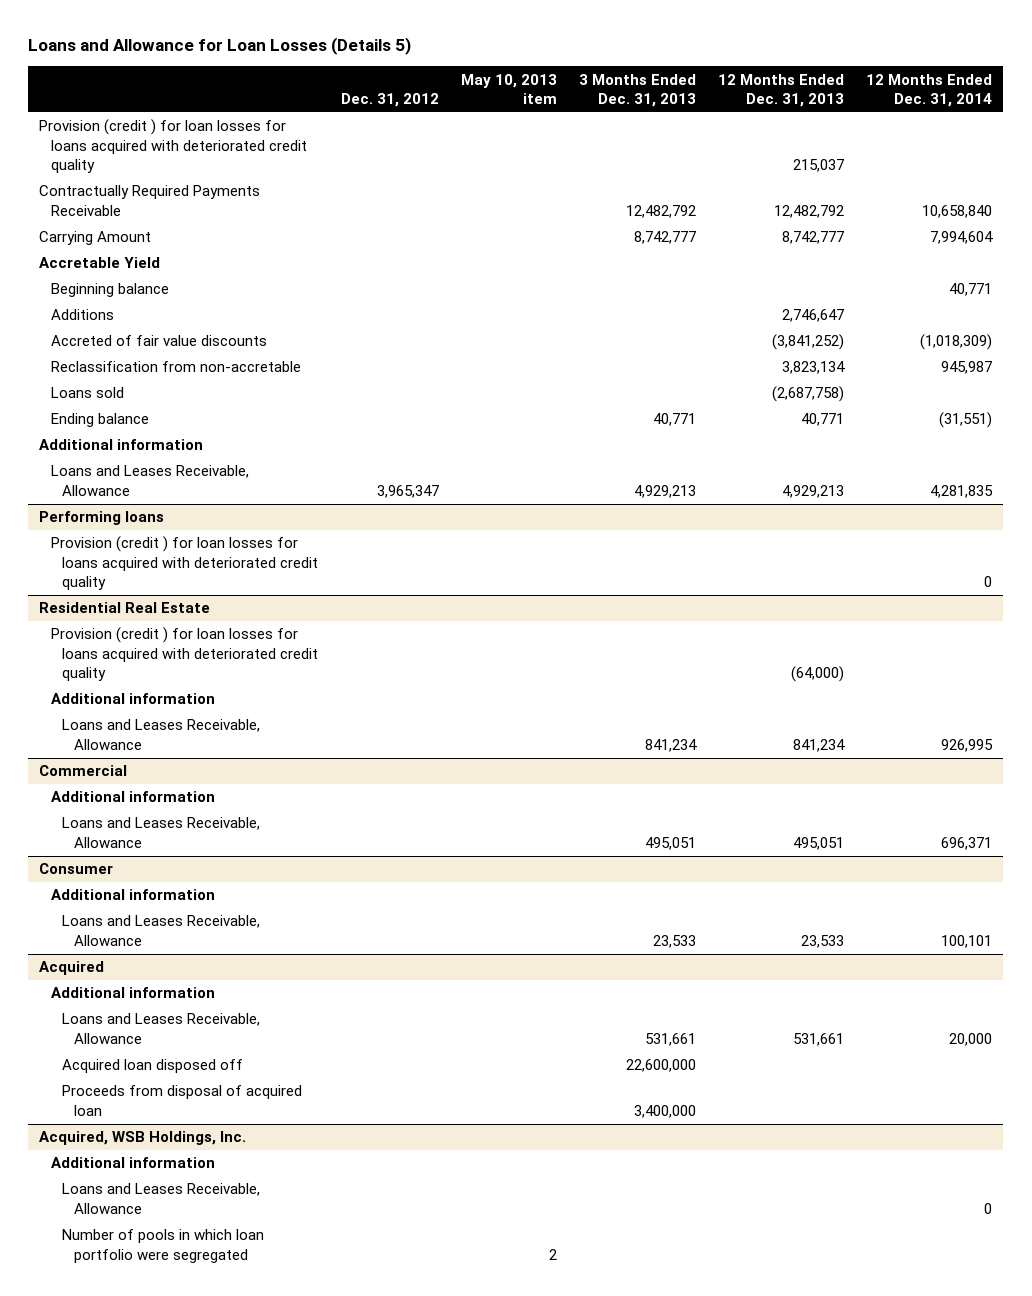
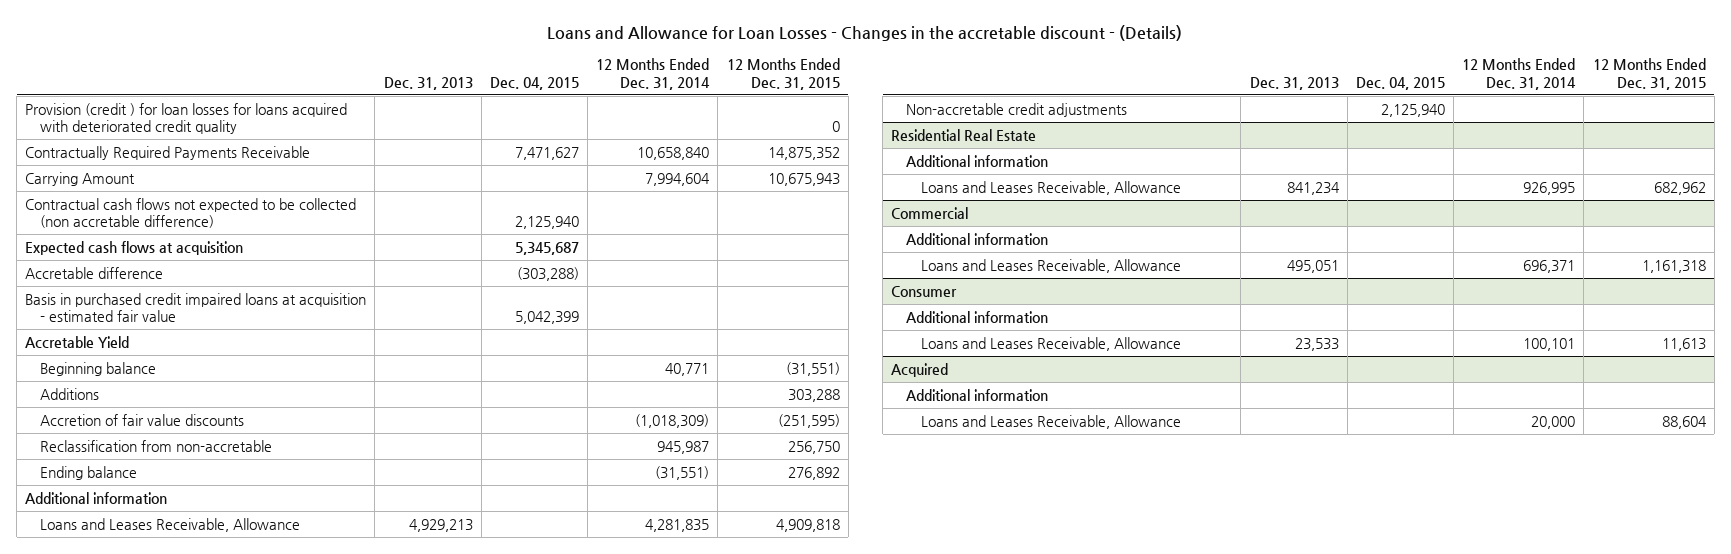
[28,37,412,56] Loans and Allowance for Loan Losses (Details 5) -> [547,24,1183,41] Loans and Allowance for Loan Losses - Changes in the accretable discount - (Details)
[340,92,439,107] Dec. 31, 2012 -> none
[460,73,557,104] May 10, 2013 item -> none
[578,73,696,107] 3 Months Ended Dec. 31, 2013 -> none
[718,73,845,107] 12 Months Ended Dec. 31, 2013 -> none
none -> [383,76,473,90] Dec. 31, 2013
none -> [489,76,579,90] Dec. 04, 2015
none -> [726,58,840,90] 12 Months Ended Dec. 31, 2015
none -> [25,197,357,229] Contractual cash flows not expected to be collected (non accretable difference)
none -> [25,240,244,255] Expected cash flows at acquisition
none -> [25,266,164,279] Accretable difference
none -> [25,292,367,323] Basis in purchased credit impaired loans at acquisition - estimated fair value
[50,335,267,347] Accreted of fair value discounts -> [40,413,245,426] Accretion of fair value discounts
[50,387,124,399] Loans sold -> none
[39,511,165,526] Performing loans -> none
[50,536,319,590] Provision (credit ) for loan losses for loans acquired with deteriorated credit quality -> none
none -> [906,102,1128,117] Non-accretable credit adjustments
[50,627,319,681] Provision (credit ) for loan losses for loans acquired with deteriorated credit quality -> none
[62,1059,244,1074] Acquired loan disposed off -> none
[62,1085,303,1116] Proceeds from disposal of acquired loan -> none
[39,1131,247,1146] Acquired, WSB Holdings, Inc. -> none
[50,1157,215,1169] Additional information -> none
[62,1183,261,1214] Loans and Leases Receivable, Allowance -> none
[62,1229,265,1263] Number of pools in which loan portfolio were segregated -> none

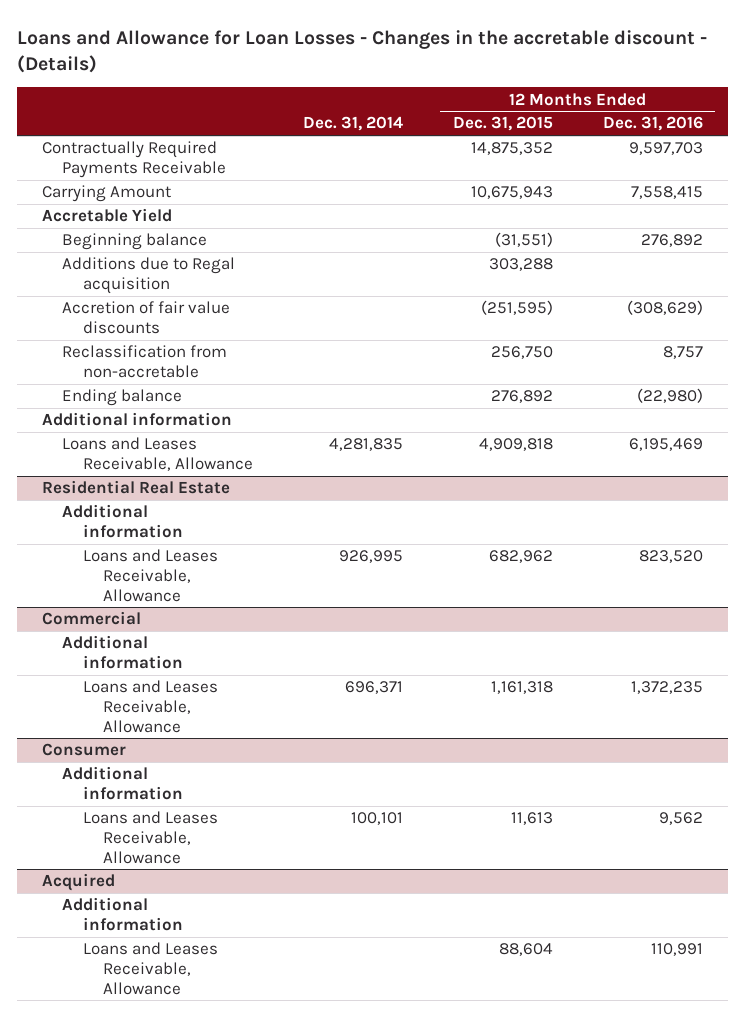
[383,76,473,90] Dec. 31, 2013 -> none
[489,76,579,90] Dec. 04, 2015 -> none
[596,58,711,90] 12 Months Ended Dec. 31, 2014 -> none
none -> [302,116,403,132] Dec. 31, 2014
none -> [602,116,703,132] Dec. 31, 2016
[25,102,348,135] Provision (credit ) for loan losses for loans acquired with deteriorated credit quality -> none
[25,197,357,229] Contractual cash flows not expected to be collected (non accretable difference) -> none
[25,240,244,255] Expected cash flows at acquisition -> none
[25,266,164,279] Accretable difference -> none
[25,292,367,323] Basis in purchased credit impaired loans at acquisition - estimated fair value -> none
[40,387,100,400] Additions -> [62,257,236,294] Additions due to Regal acquisition
[906,102,1128,117] Non-accretable credit adjustments -> none

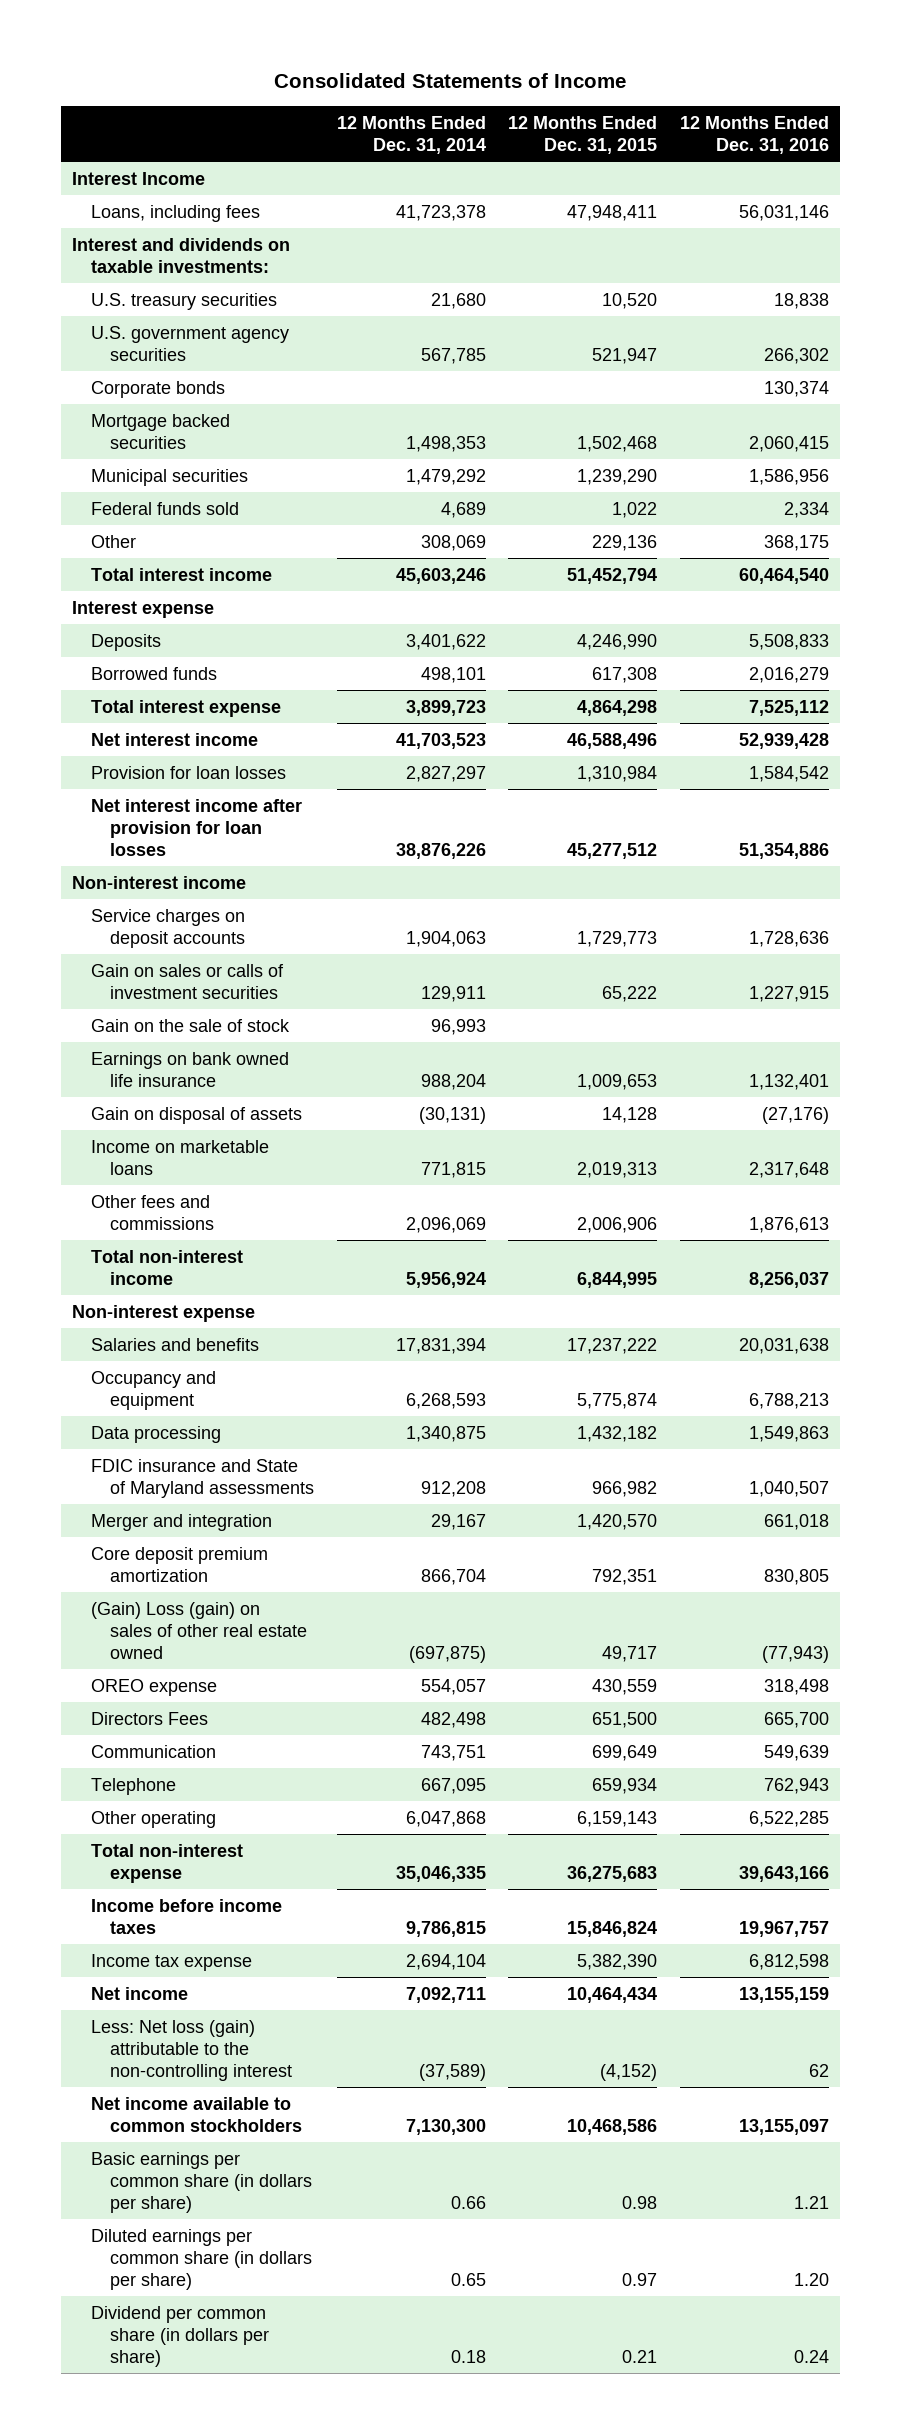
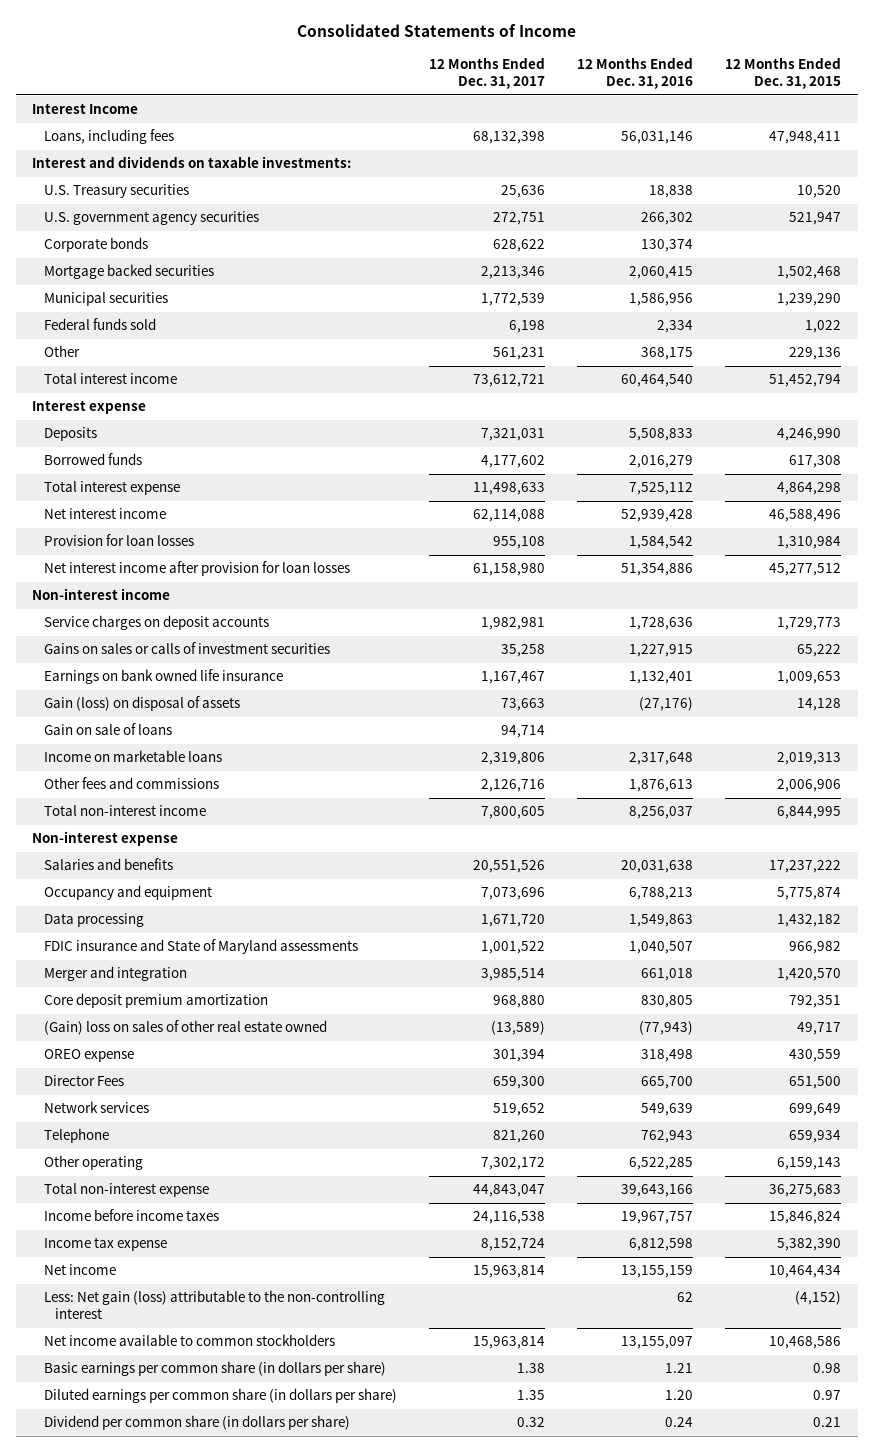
[336,115,486,154] 12 Months Ended Dec. 31, 2014 -> none
none -> [428,57,545,90] 12 Months Ended Dec. 31, 2017
[91,292,278,310] U.S. treasury securities -> [43,184,189,199] U.S. Treasury securities
[91,1018,291,1032] Gain on the sale of stock -> none
[91,963,285,999] Gain on sales or calls of investment securities -> [43,642,330,655] Gains on sales or calls of investment securities
[91,1106,303,1124] Gain on disposal of assets -> [43,696,240,712] Gain (loss) on disposal of assets
none -> [43,723,172,736] Gain on sale of loans
[91,1601,308,1659] (Gain) Loss (gain) on sales of other real estate owned -> [43,1020,327,1036] (Gain) loss on sales of other real estate owned
[91,1711,209,1725] Directors Fees -> [43,1075,124,1087] Director Fees
[91,1744,217,1758] Communication -> [43,1101,149,1114] Network services
[91,2019,293,2081] Less: Net loss (gain) attributable to the non-controlling interest -> [43,1290,385,1320] Less: Net gain (loss) attributable to the non-controlling interest

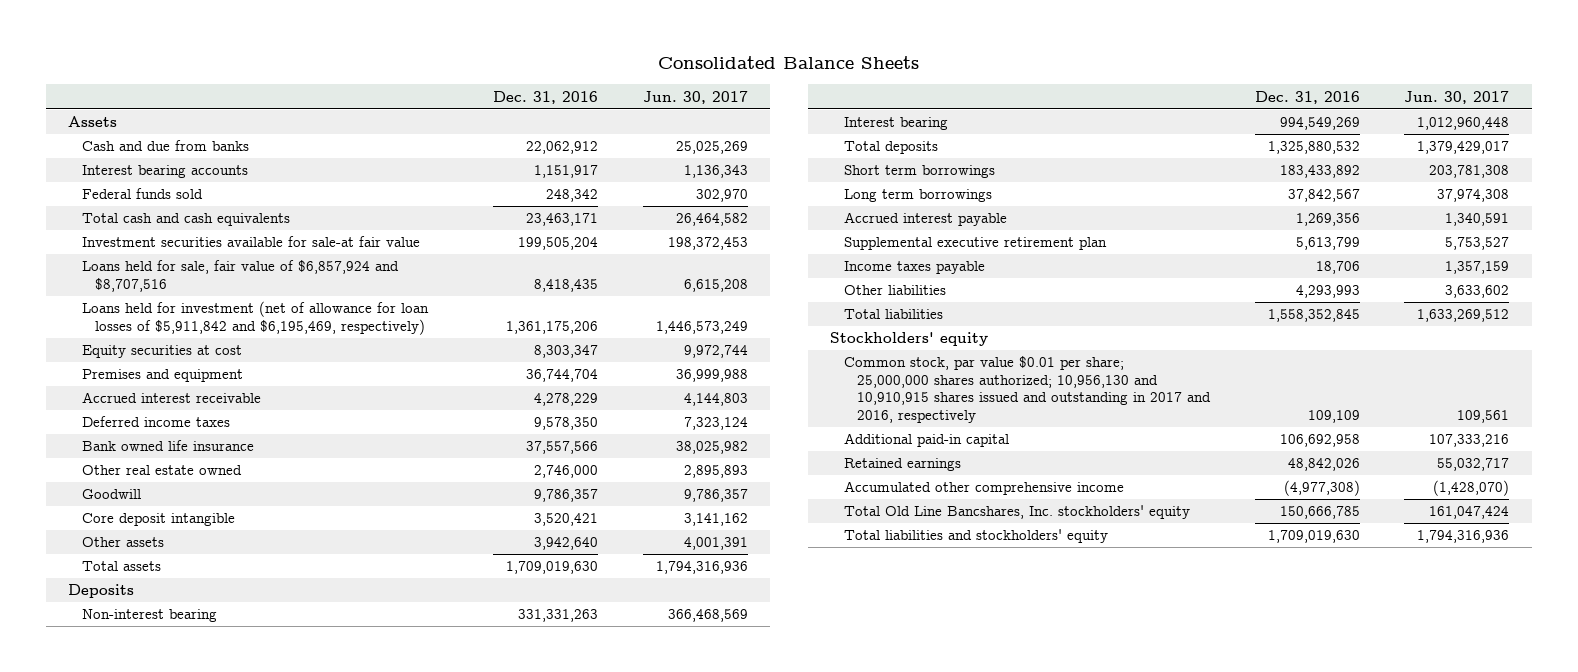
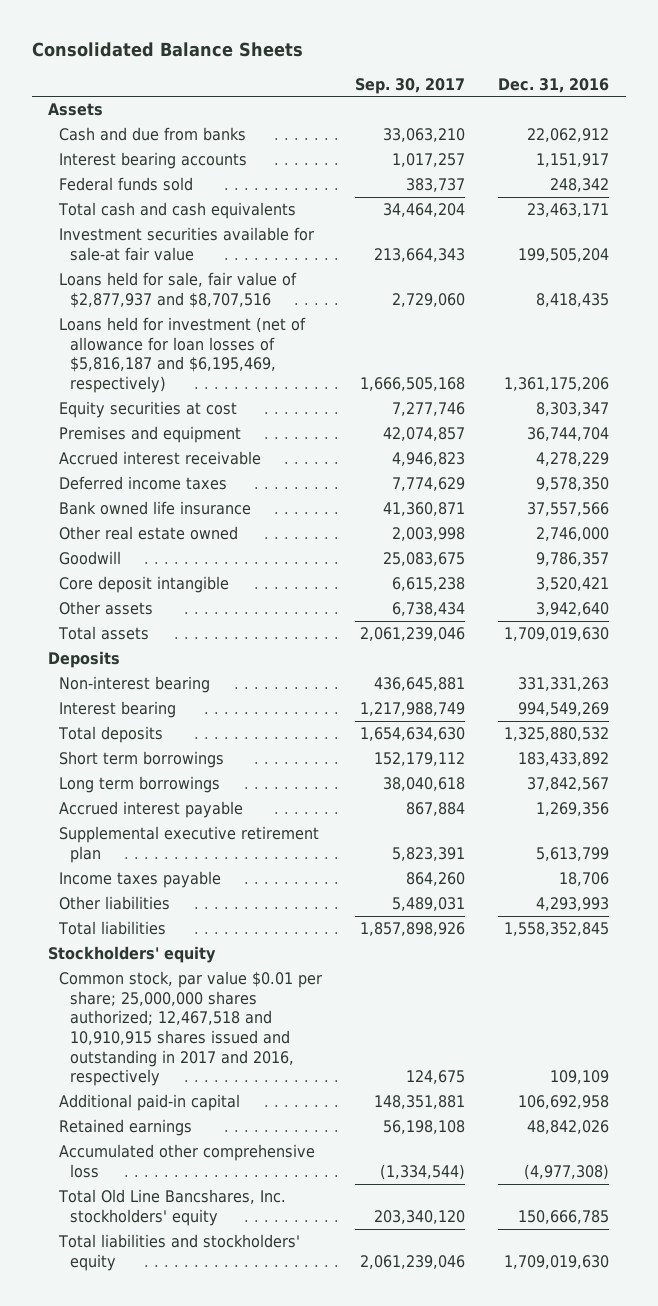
[642,90,748,104] Jun. 30, 2017 -> none
none -> [355,77,466,94] Sep. 30, 2017
[81,260,399,292] Loans held for sale, fair value of $6,857,924 and $8,707,516 -> [59,272,298,308] Loans held for sale, fair value of $2,877,937 and $8,707,516
[81,301,429,335] Loans held for investment (net of allowance for loan losses of $5,911,842 and $6,195,469, respectively) -> [59,317,307,394] Loans held for investment (net of allowance for loan losses of $5,816,187 and $6,195,469, respectively)
[843,356,1212,423] Common stock, par value $0.01 per share; 25,000,000 shares authorized; 10,956,130 and 10,910,915 shares issued and outstanding in 2017 and 2016, respectively -> [59,971,323,1087] Common stock, par value $0.01 per share; 25,000,000 shares authorized; 12,467,518 and 10,910,915 shares issued and outstanding in 2017 and 2016, respectively
[843,481,1124,496] Accumulated other comprehensive income -> [59,1144,316,1178] Accumulated other comprehensive loss

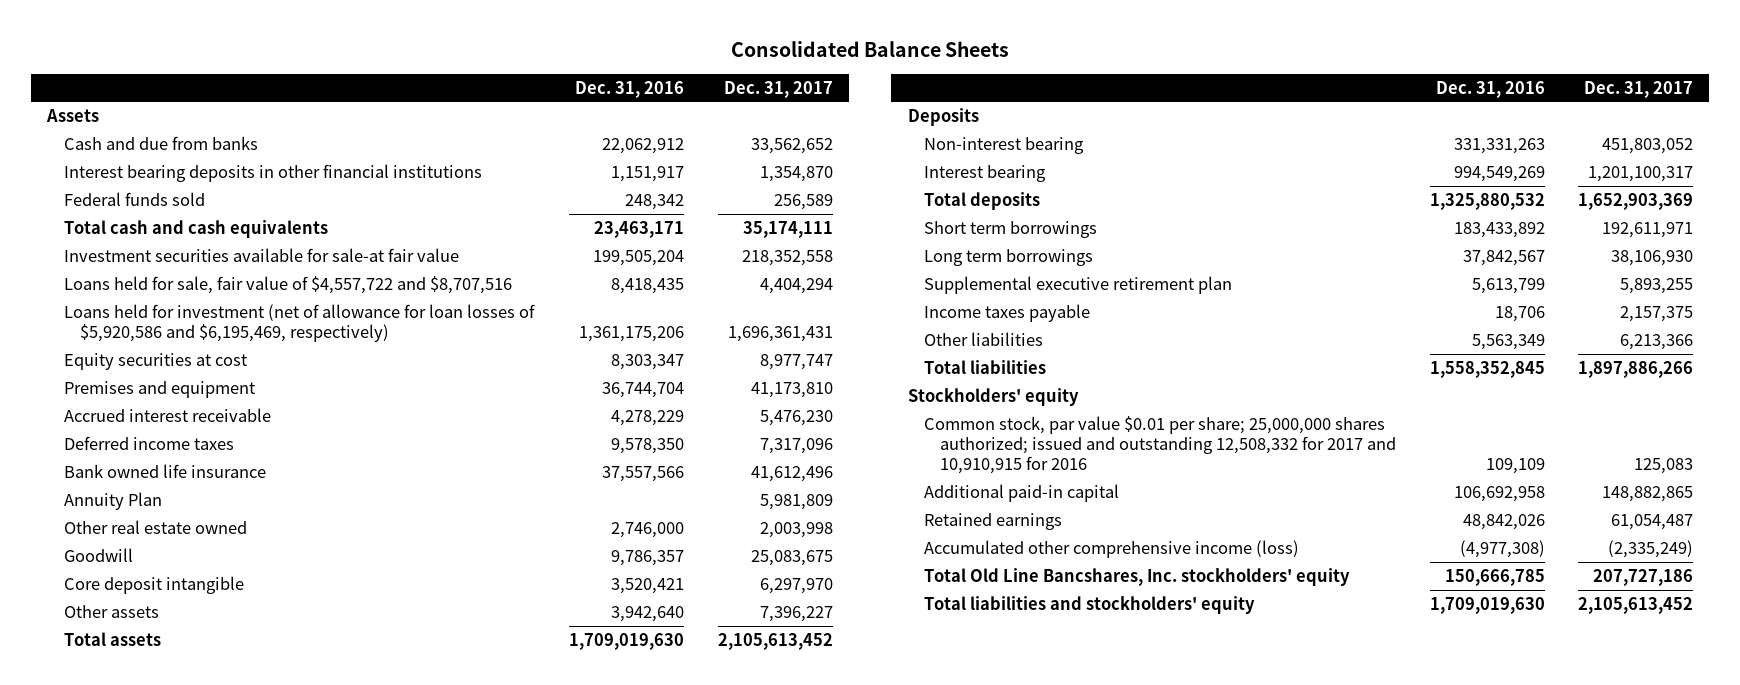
[355,77,466,94] Sep. 30, 2017 -> none
none -> [723,80,833,98] Dec. 31, 2017
[59,152,248,170] Interest bearing accounts -> [63,164,482,183] Interest bearing deposits in other financial institutions
[59,272,298,308] Loans held for sale, fair value of $2,877,937 and $8,707,516 -> [63,276,512,295] Loans held for sale, fair value of $4,557,722 and $8,707,516
[59,317,307,394] Loans held for investment (net of allowance for loan losses of $5,816,187 and $6,195,469, respectively) -> [63,304,535,343] Loans held for investment (net of allowance for loan losses of $5,920,586 and $6,195,469, respectively)
none -> [63,492,162,511] Annuity Plan
[59,801,244,819] Accrued interest payable -> none
[536,897,610,912] 4,293,993 -> [1471,334,1545,351] 5,563,349
[59,971,323,1087] Common stock, par value $0.01 per share; 25,000,000 shares authorized; 12,467,518 and 10,910,915 shares issued and outstanding in 2017 and 2016, respectively -> [924,416,1397,475] Common stock, par value $0.01 per share; 25,000,000 shares authorized; issued and outstanding 12,508,332 for 2017 and 10,910,915 for 2016
[59,1144,316,1178] Accumulated other comprehensive loss -> [924,540,1300,559] Accumulated other comprehensive income (loss)

